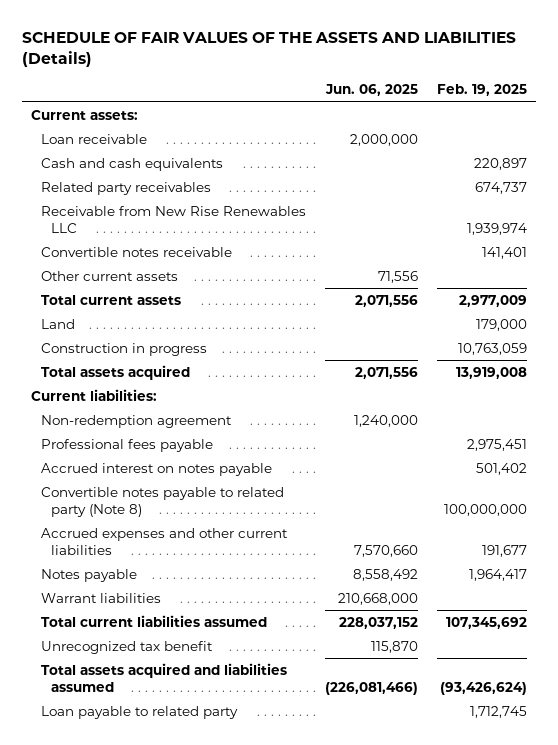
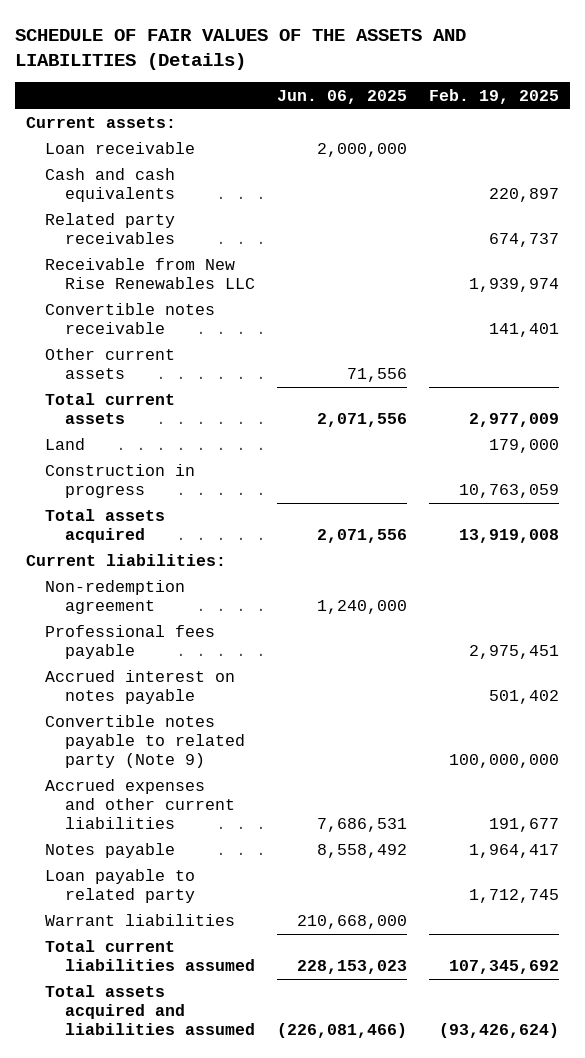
[41,486,285,517] Convertible notes payable to related party (Note 8) -> [45,715,245,769] Convertible notes payable to related party (Note 9)
[354,544,419,557] 7,570,660 -> [316,818,407,833] 7,686,531
[41,705,239,719] Loan payable to related party -> [45,869,196,904] Loan payable to related party
[41,640,214,654] Unrecognized tax benefit -> none
[339,616,419,629] 228,037,152 -> [296,960,407,975] 228,153,023

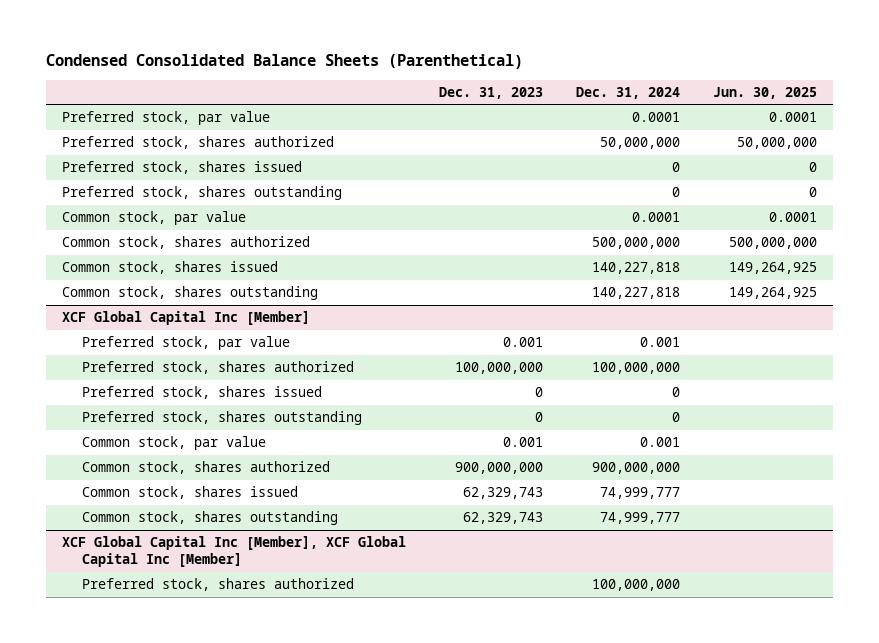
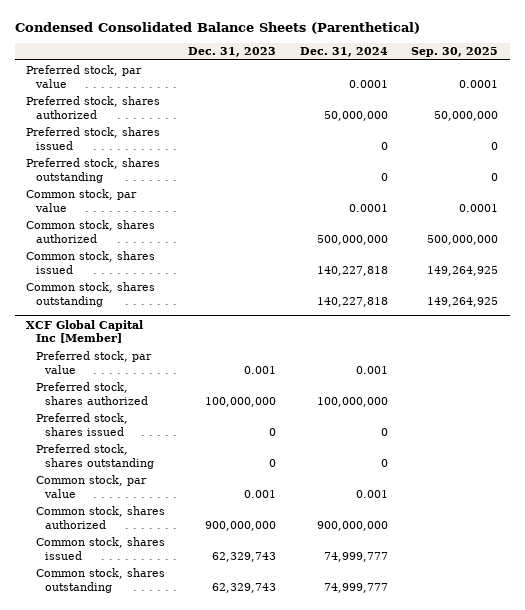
[712,86,817,99] Jun. 30, 2025 -> none
none -> [411,47,499,58] Sep. 30, 2025
[62,536,407,568] XCF Global Capital Inc [Member], XCF Global Capital Inc [Member] -> none
[82,578,355,592] Preferred stock, shares authorized -> none

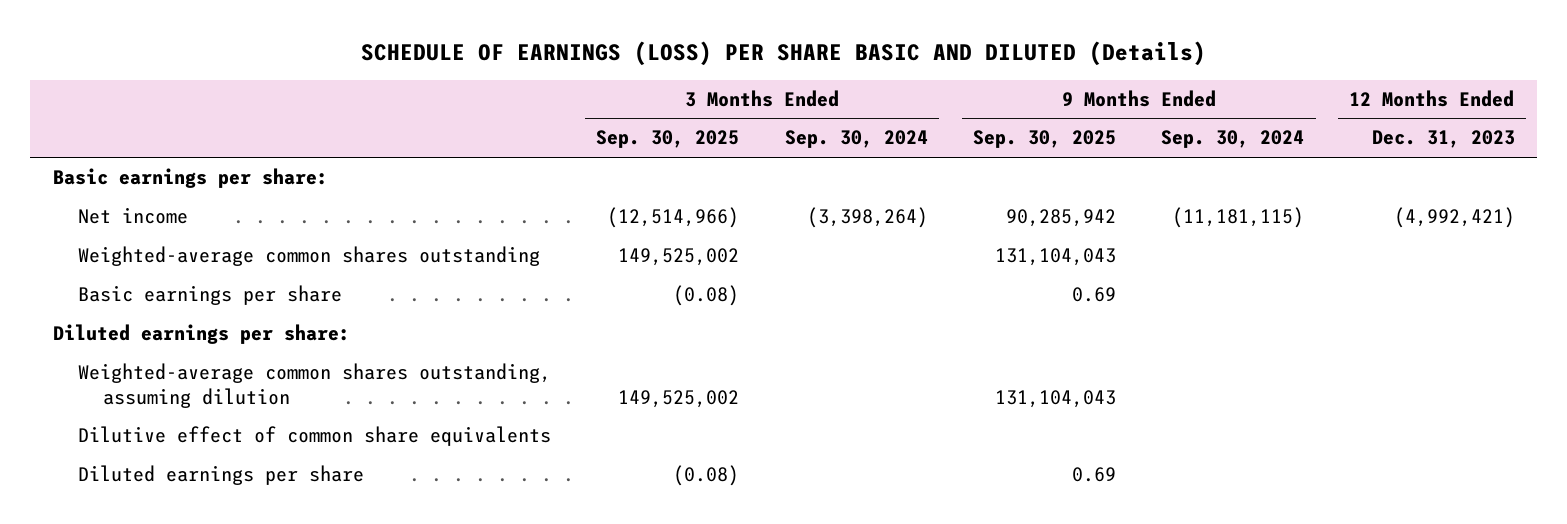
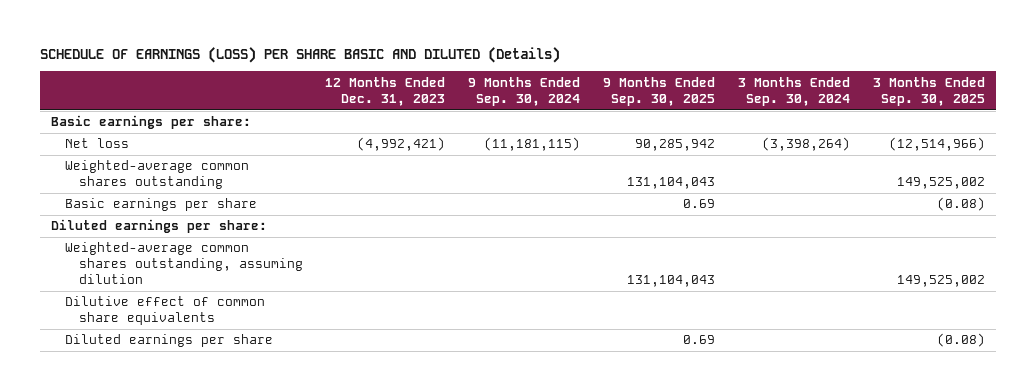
[78,207,189,225] Net income -> [64,138,129,149] Net loss

